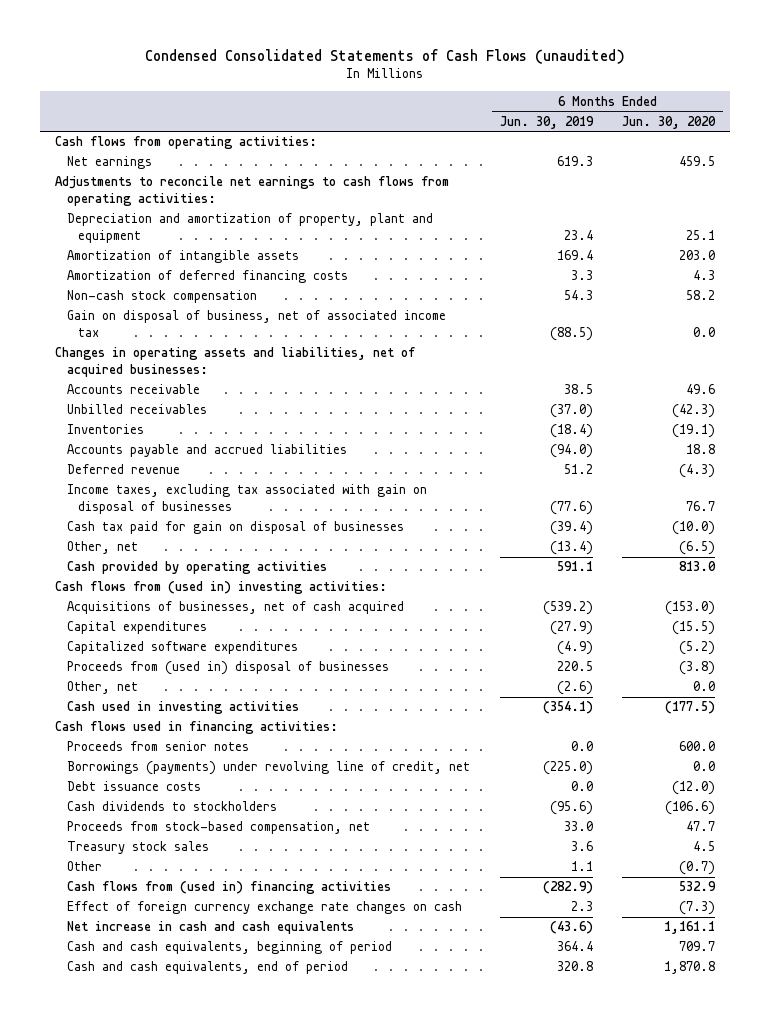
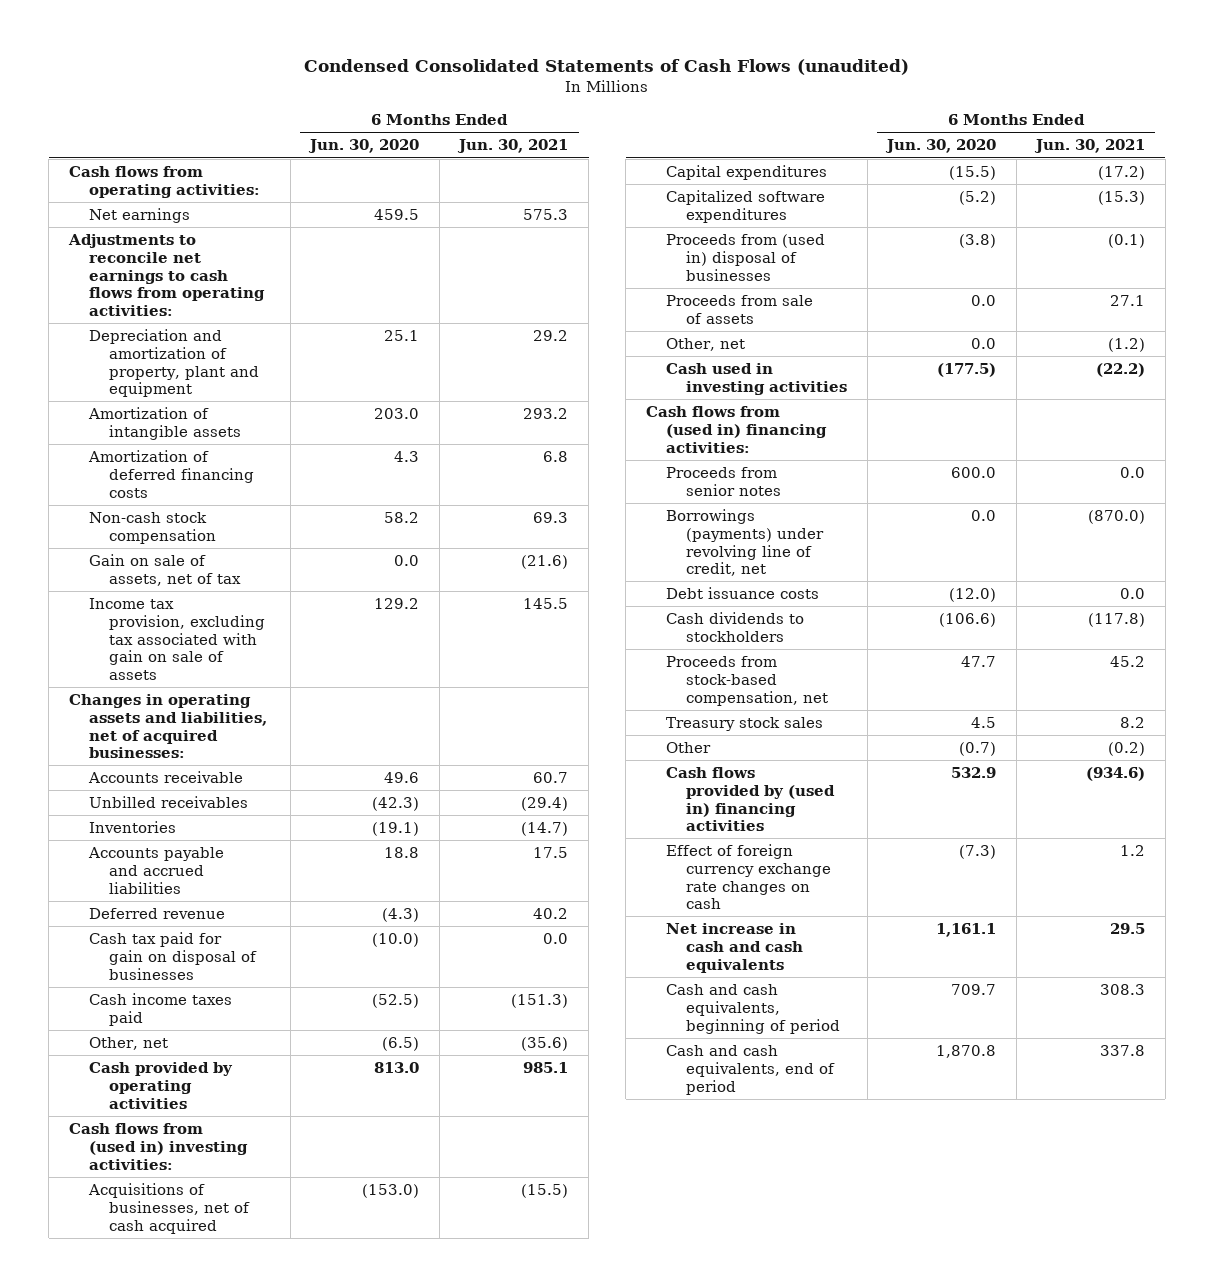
[499,115,594,129] Jun. 30, 2019 -> none
none -> [457,139,569,154] Jun. 30, 2021
[66,310,446,338] Gain on disposal of business, net of associated income tax -> [89,554,242,586] Gain on sale of assets, net of tax
none -> [89,598,266,681] Income tax provision, excluding tax associated with gain on sale of assets
[66,484,427,515] Income taxes, excluding tax associated with gain on disposal of businesses -> none
none -> [89,993,233,1026] Cash income taxes paid
none -> [665,295,813,324] Proceeds from sale of assets
[55,721,339,735] Cash flows used in financing activities: -> [645,406,827,453] Cash flows from (used in) financing activities:
[66,881,391,895] Cash flows from (used in) financing activities -> [665,767,836,832] Cash flows provided by (used in) financing activities

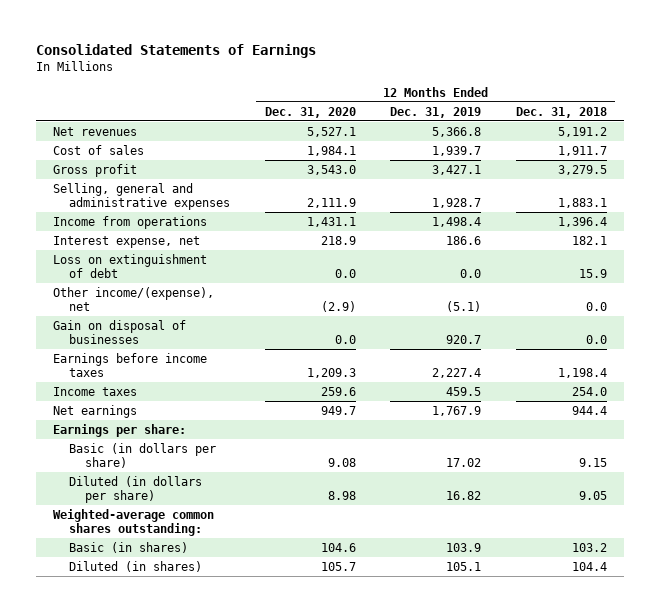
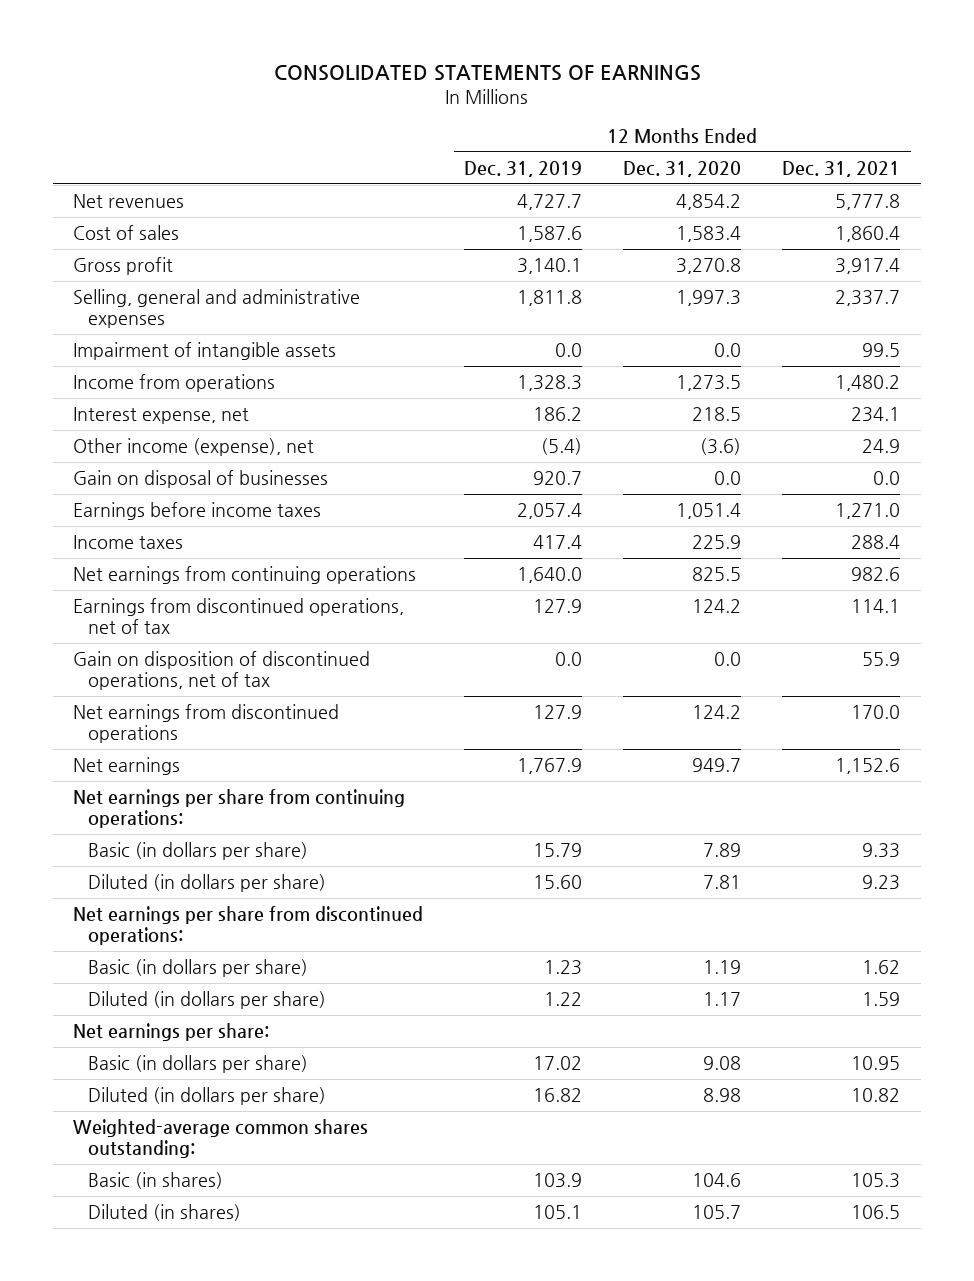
[36,43,317,58] Consolidated Statements of Earnings -> [273,65,701,82] CONSOLIDATED STATEMENTS OF EARNINGS
[515,106,607,118] Dec. 31, 2018 -> none
none -> [782,160,901,177] Dec. 31, 2021
[53,253,208,279] Loss on extinguishment of debt -> none
[306,126,356,137] 5,527.1 -> [676,193,742,210] 4,854.2
[432,126,482,137] 5,366.8 -> [517,193,583,210] 4,727.7
[306,145,356,156] 1,984.1 -> [676,225,742,242] 1,583.4
[432,145,482,156] 1,939.7 -> [517,225,583,242] 1,587.6
[306,164,356,175] 3,543.0 -> [676,257,742,274] 3,270.8
[432,164,482,175] 3,427.1 -> [517,257,583,274] 3,140.1
[306,198,356,209] 2,111.9 -> [676,289,742,306] 1,997.3
[432,198,482,209] 1,928.7 -> [517,289,583,306] 1,811.8
none -> [73,341,337,360] Impairment of intangible assets
[306,216,356,227] 1,431.1 -> [676,374,742,391] 1,273.5
[432,216,482,227] 1,498.4 -> [517,374,583,391] 1,328.3
[320,235,356,245] 218.9 -> [692,406,742,421] 218.5
[446,235,482,245] 186.6 -> [533,406,583,421] 186.2
[53,286,215,312] Other income/(expense), net -> [73,437,315,456] Other income (expense), net
[320,301,356,313] (2.9) -> [700,437,742,455] (3.6)
[446,301,482,313] (5.1) -> [541,437,583,455] (5.4)
[306,368,356,379] 1,209.3 -> [676,502,742,519] 1,051.4
[432,368,482,379] 2,227.4 -> [517,502,583,519] 2,057.4
[320,386,356,396] 259.6 -> [692,534,742,549] 225.9
[446,386,482,396] 459.5 -> [533,534,583,549] 417.4
none -> [73,565,417,584] Net earnings from continuing operations
none -> [73,597,405,635] Earnings from discontinued operations, net of tax
none -> [73,650,371,691] Gain on disposition of discontinued operations, net of tax
none -> [73,703,340,744] Net earnings from discontinued operations
none -> [73,788,406,829] Net earnings per share from continuing operations:
none -> [87,841,308,860] Basic (in dollars per share)
none -> [87,873,326,892] Diluted (in dollars per share)
none -> [73,905,424,946] Net earnings per share from discontinued operations:
none -> [87,958,308,977] Basic (in dollars per share)
none -> [87,990,326,1009] Diluted (in dollars per share)
[53,423,187,437] Earnings per share: -> [73,1022,270,1041] Net earnings per share:

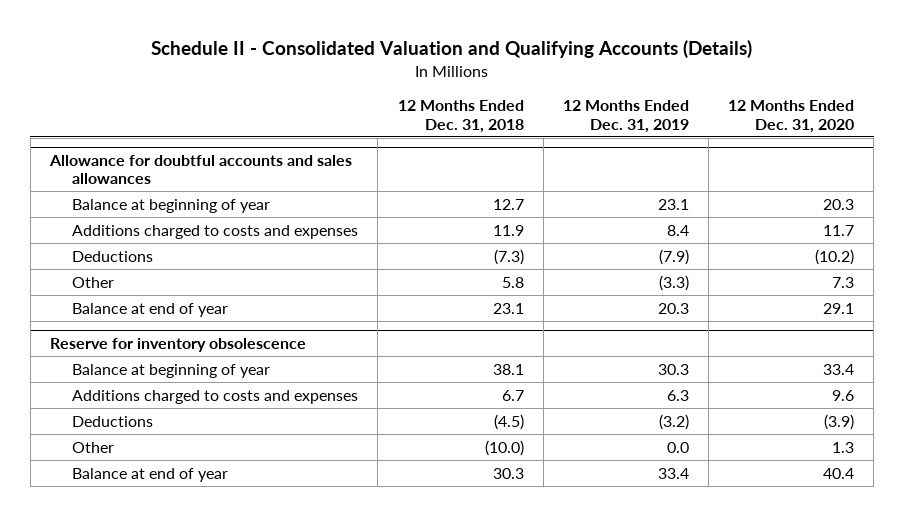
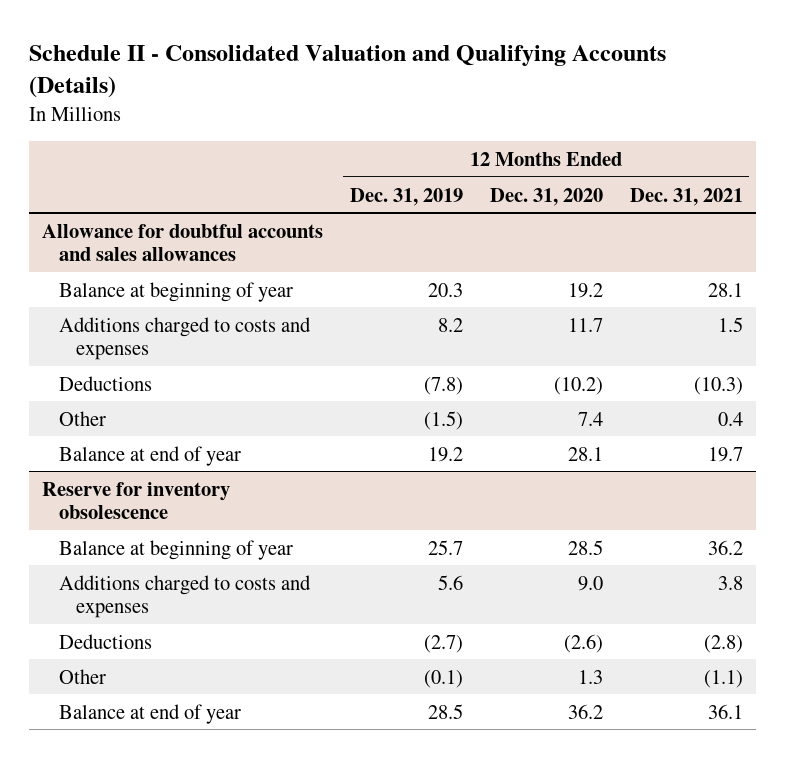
[397,100,524,133] 12 Months Ended Dec. 31, 2018 -> none
none -> [629,187,743,206] Dec. 31, 2021
[657,198,689,210] 23.1 -> [428,282,464,297] 20.3
[823,198,855,210] 20.3 -> [567,282,603,298] 19.2
[666,224,689,236] 8.4 -> [438,317,464,332] 8.2
[658,248,689,265] (7.9) -> [424,376,464,395] (7.8)
[658,274,689,291] (3.3) -> [424,410,464,430] (1.5)
[832,276,855,288] 7.3 -> [577,411,603,426] 7.4
[657,302,689,314] 20.3 -> [428,446,464,462] 19.2
[823,302,855,314] 29.1 -> [567,446,603,461] 28.1
[657,363,689,375] 30.3 -> [428,539,464,555] 25.7
[823,363,855,375] 33.4 -> [567,539,603,555] 28.5
[666,389,689,401] 6.3 -> [438,574,464,590] 5.6
[832,389,855,401] 9.6 -> [577,575,603,591] 9.0
[658,413,689,430] (3.2) -> [424,634,464,653] (2.7)
[824,413,855,430] (3.9) -> [563,633,603,653] (2.6)
[666,441,689,453] 0.0 -> [424,669,464,688] (0.1)
[657,467,689,479] 33.4 -> [428,703,464,719] 28.5
[823,467,855,479] 40.4 -> [567,703,603,719] 36.2

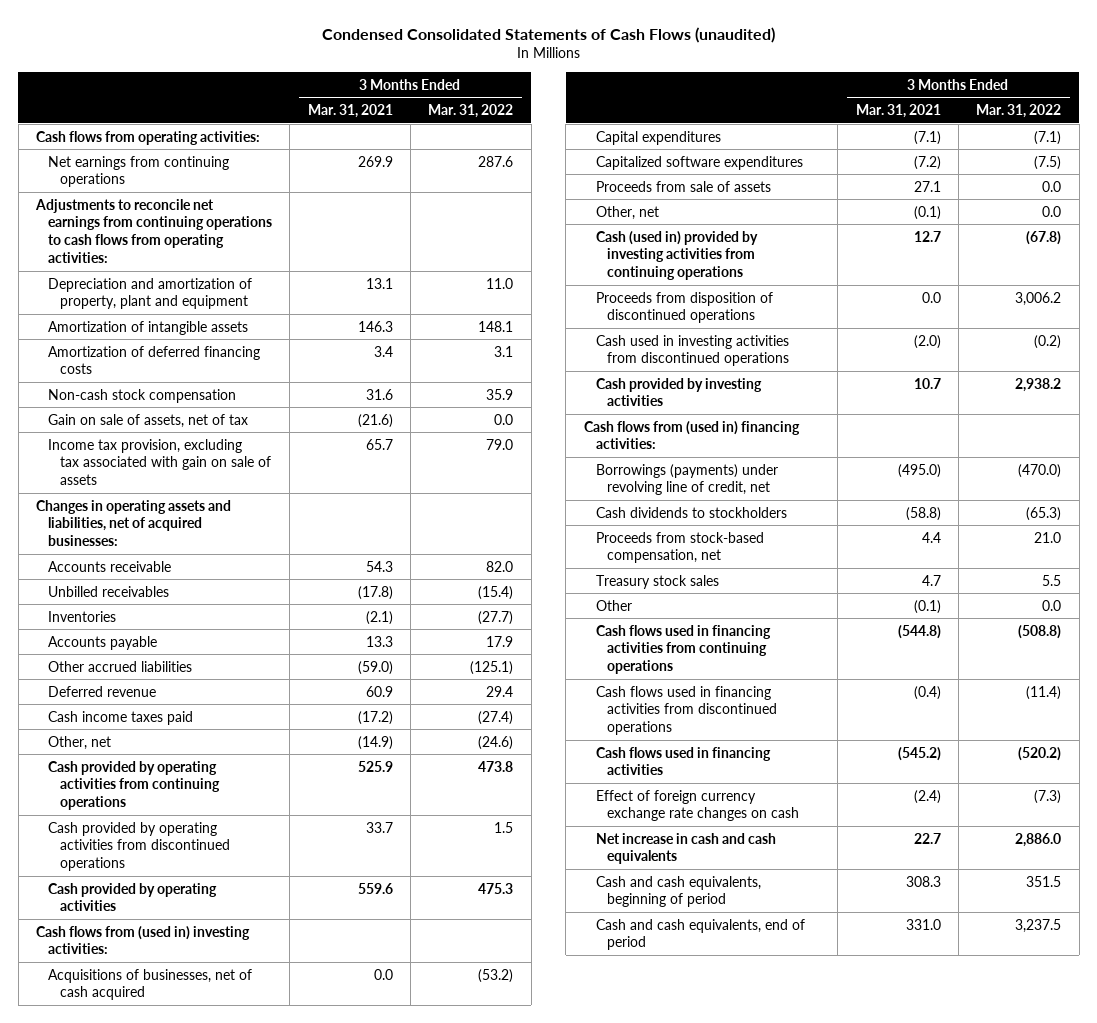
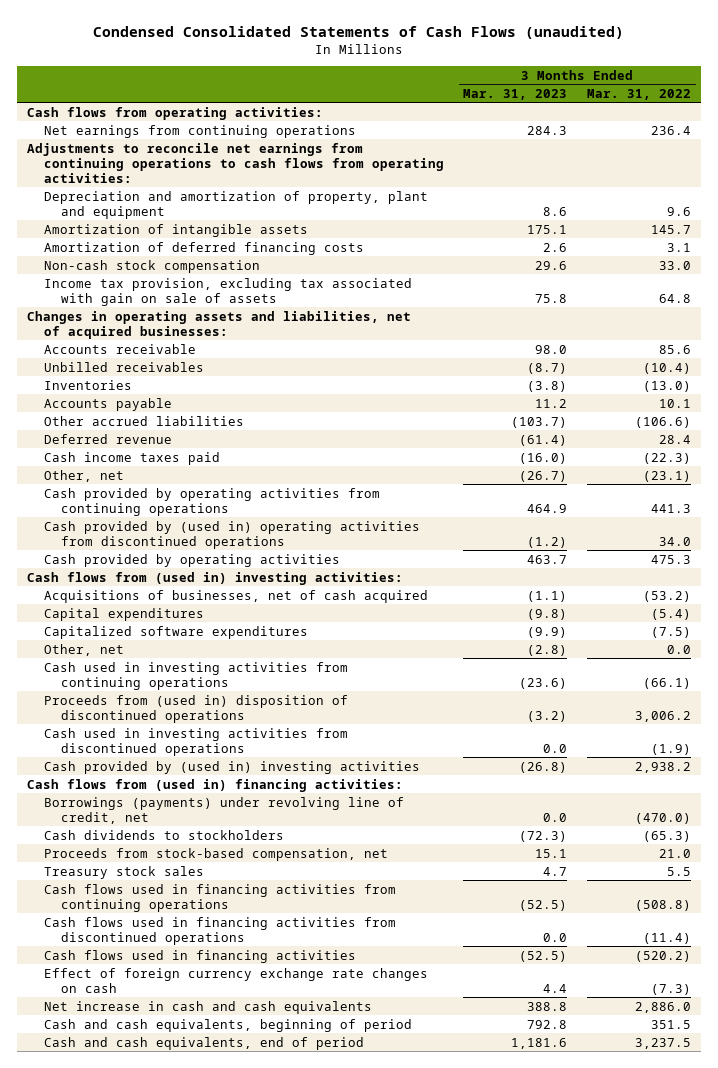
[307,104,393,119] Mar. 31, 2021 -> none
none -> [463,88,568,100] Mar. 31, 2023
[478,155,514,167] 287.6 -> [650,125,691,135] 236.4
[486,277,514,289] 11.0 -> [666,206,691,216] 9.6
[478,320,514,332] 148.1 -> [650,224,691,234] 145.7
[47,413,248,428] Gain on sale of assets, net of tax -> none
[486,388,514,400] 35.9 -> [658,260,691,270] 33.0
[486,438,514,450] 79.0 -> [658,293,691,303] 64.8
[486,560,514,572] 82.0 -> [658,344,691,354] 85.6
[478,585,514,600] (15.4) -> [642,362,691,374] (10.4)
[478,610,514,625] (27.7) -> [642,380,691,392] (13.0)
[486,635,514,647] 17.9 -> [658,398,691,408] 10.1
[470,660,514,675] (125.1) -> [634,416,691,428] (106.6)
[486,685,514,697] 29.4 -> [658,434,691,444] 28.4
[478,710,514,725] (27.4) -> [642,452,691,464] (22.3)
[478,735,514,750] (24.6) -> [642,470,691,482] (23.1)
[478,760,514,772] 473.8 -> [650,503,691,513] 441.3
[47,821,230,872] Cash provided by operating activities from discontinued operations -> [43,520,420,549] Cash provided by (used in) operating activities from discontinued operations
[494,821,514,833] 1.5 -> [658,536,691,546] 34.0
[1034,130,1062,145] (7.1) -> [650,608,691,620] (5.4)
[595,180,771,192] Proceeds from sale of assets -> none
[595,230,758,281] Cash (used in) provided by investing activities from continuing operations -> [43,661,348,690] Cash used in investing activities from continuing operations
[1026,230,1062,245] (67.8) -> [642,677,691,689] (66.1)
[595,291,773,324] Proceeds from disposition of discontinued operations -> [43,694,348,723] Proceeds from (used in) disposition of discontinued operations
[1034,334,1062,349] (0.2) -> [650,743,691,755] (1.9)
[595,377,762,407] Cash provided by investing activities -> [43,760,420,774] Cash provided by (used in) investing activities
[595,599,632,611] Other -> none

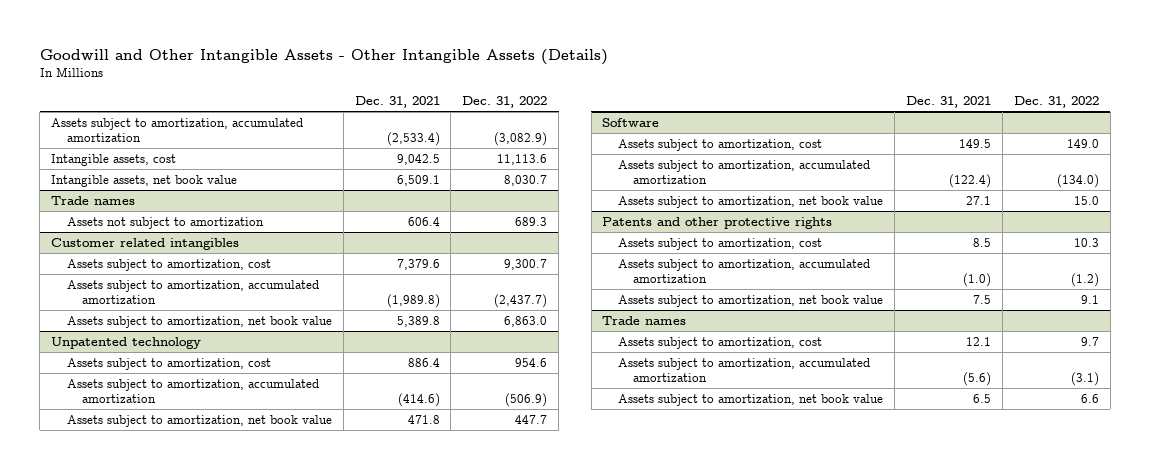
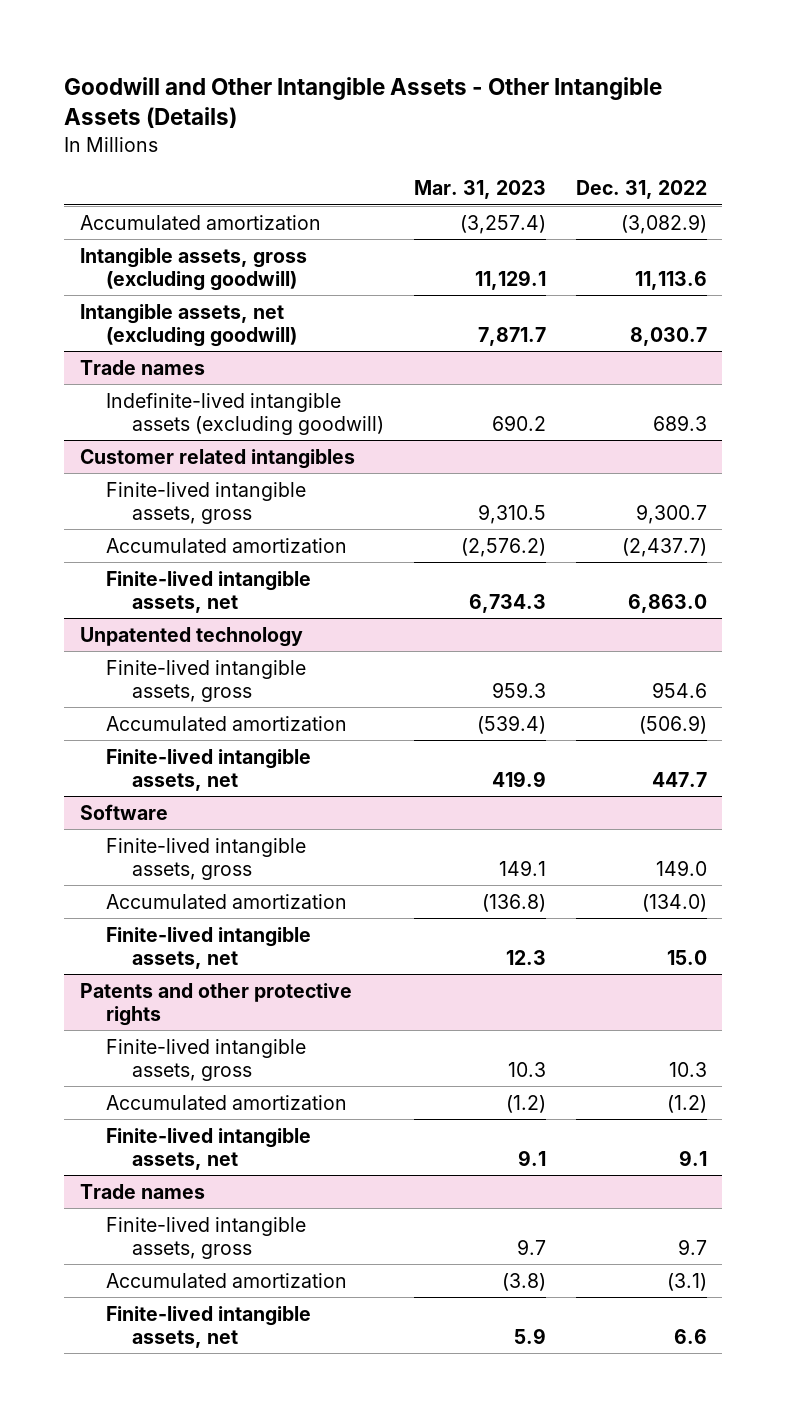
[354,96,440,109] Dec. 31, 2021 -> none
none -> [414,180,547,200] Mar. 31, 2023
[51,118,304,143] Assets subject to amortization, accumulated amortization -> [79,214,321,230] Accumulated amortization
[51,154,177,167] Intangible assets, cost -> [79,247,307,291] Intangible assets, gross (excluding goodwill)
[51,175,238,188] Intangible assets, net book value -> [79,303,297,347] Intangible assets, net (excluding goodwill)
[66,217,264,230] Assets not subject to amortization -> [105,392,384,435] Indefinite-lived intangible assets (excluding goodwill)
[66,259,271,272] Assets subject to amortization, cost -> [105,481,306,524] Finite-lived intangible assets, gross
[66,280,319,305] Assets subject to amortization, accumulated amortization -> [105,537,347,553] Accumulated amortization
[66,316,332,329] Assets subject to amortization, net book value -> [105,570,311,613] Finite-lived intangible assets, net
[66,358,271,371] Assets subject to amortization, cost -> [105,659,306,702] Finite-lived intangible assets, gross
[66,379,319,404] Assets subject to amortization, accumulated amortization -> [105,715,347,731] Accumulated amortization
[66,415,332,428] Assets subject to amortization, net book value -> [105,748,311,791] Finite-lived intangible assets, net
[617,139,822,152] Assets subject to amortization, cost -> [105,837,306,880] Finite-lived intangible assets, gross
[617,160,870,185] Assets subject to amortization, accumulated amortization -> [105,893,347,909] Accumulated amortization
[617,196,883,209] Assets subject to amortization, net book value -> [105,926,311,969] Finite-lived intangible assets, net
[617,238,822,251] Assets subject to amortization, cost -> [105,1038,306,1081] Finite-lived intangible assets, gross
[617,259,870,284] Assets subject to amortization, accumulated amortization -> [105,1094,347,1110] Accumulated amortization
[617,295,883,308] Assets subject to amortization, net book value -> [105,1127,311,1170] Finite-lived intangible assets, net
[617,337,822,350] Assets subject to amortization, cost -> [105,1216,306,1259] Finite-lived intangible assets, gross
[617,358,870,383] Assets subject to amortization, accumulated amortization -> [105,1272,347,1288] Accumulated amortization
[617,394,883,407] Assets subject to amortization, net book value -> [105,1305,311,1348] Finite-lived intangible assets, net

